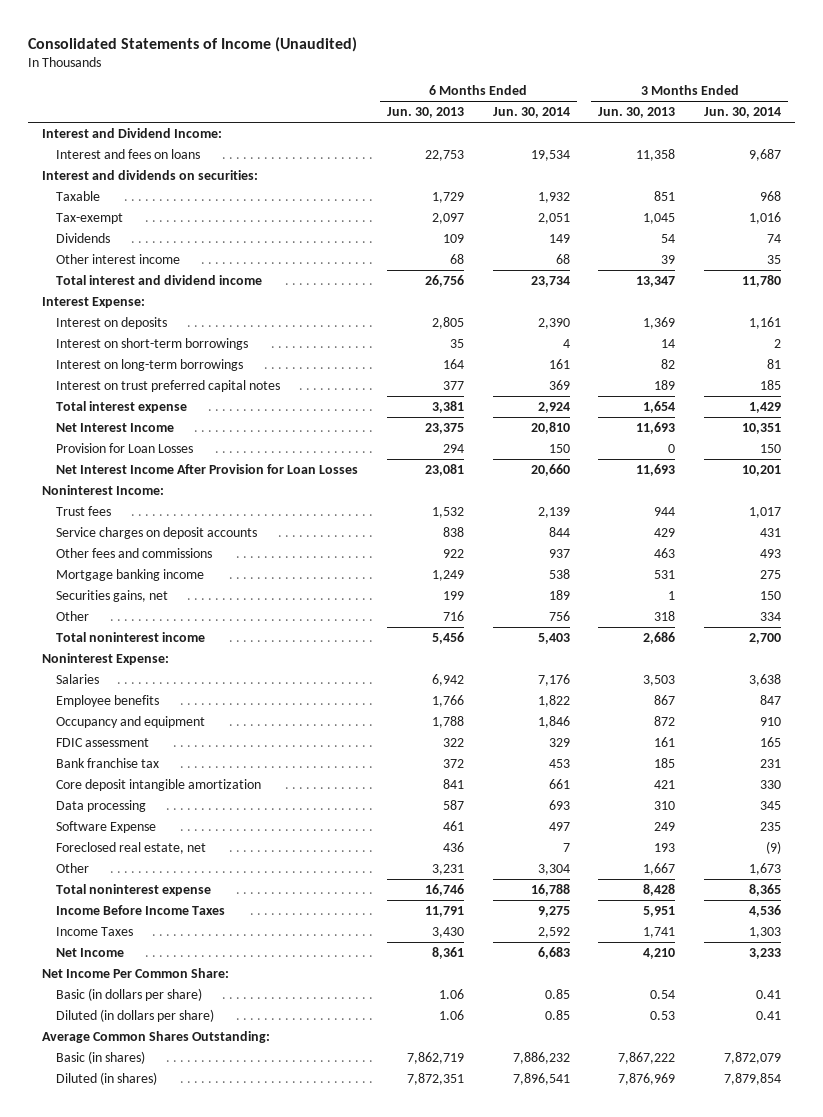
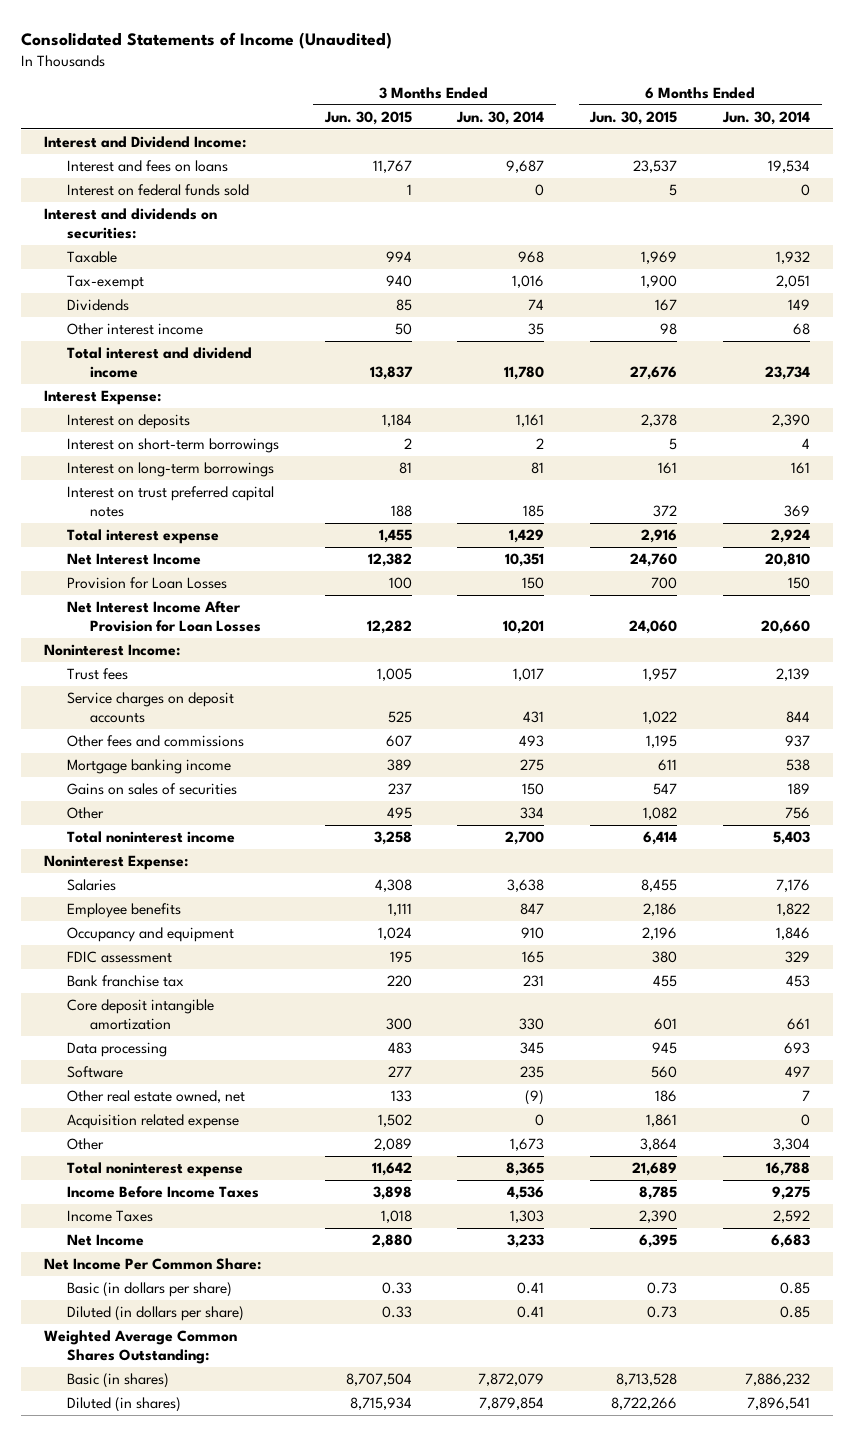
[386,107,464,119] Jun. 30, 2013 -> none
[598,107,676,119] Jun. 30, 2013 -> none
none -> [323,110,412,125] Jun. 30, 2015
none -> [589,110,678,125] Jun. 30, 2015
none -> [66,184,249,197] Interest on federal funds sold
[56,589,169,602] Securities gains, net -> [66,783,237,796] Gains on sales of securities
[56,820,157,833] Software Expense -> [66,1066,123,1079] Software
[56,841,207,854] Foreclosed real estate, net -> [66,1090,245,1104] Other real estate owned, net
none -> [66,1114,239,1130] Acquisition related expense
[42,1030,271,1043] Average Common Shares Outstanding: -> [43,1330,237,1365] Weighted Average Common Shares Outstanding:

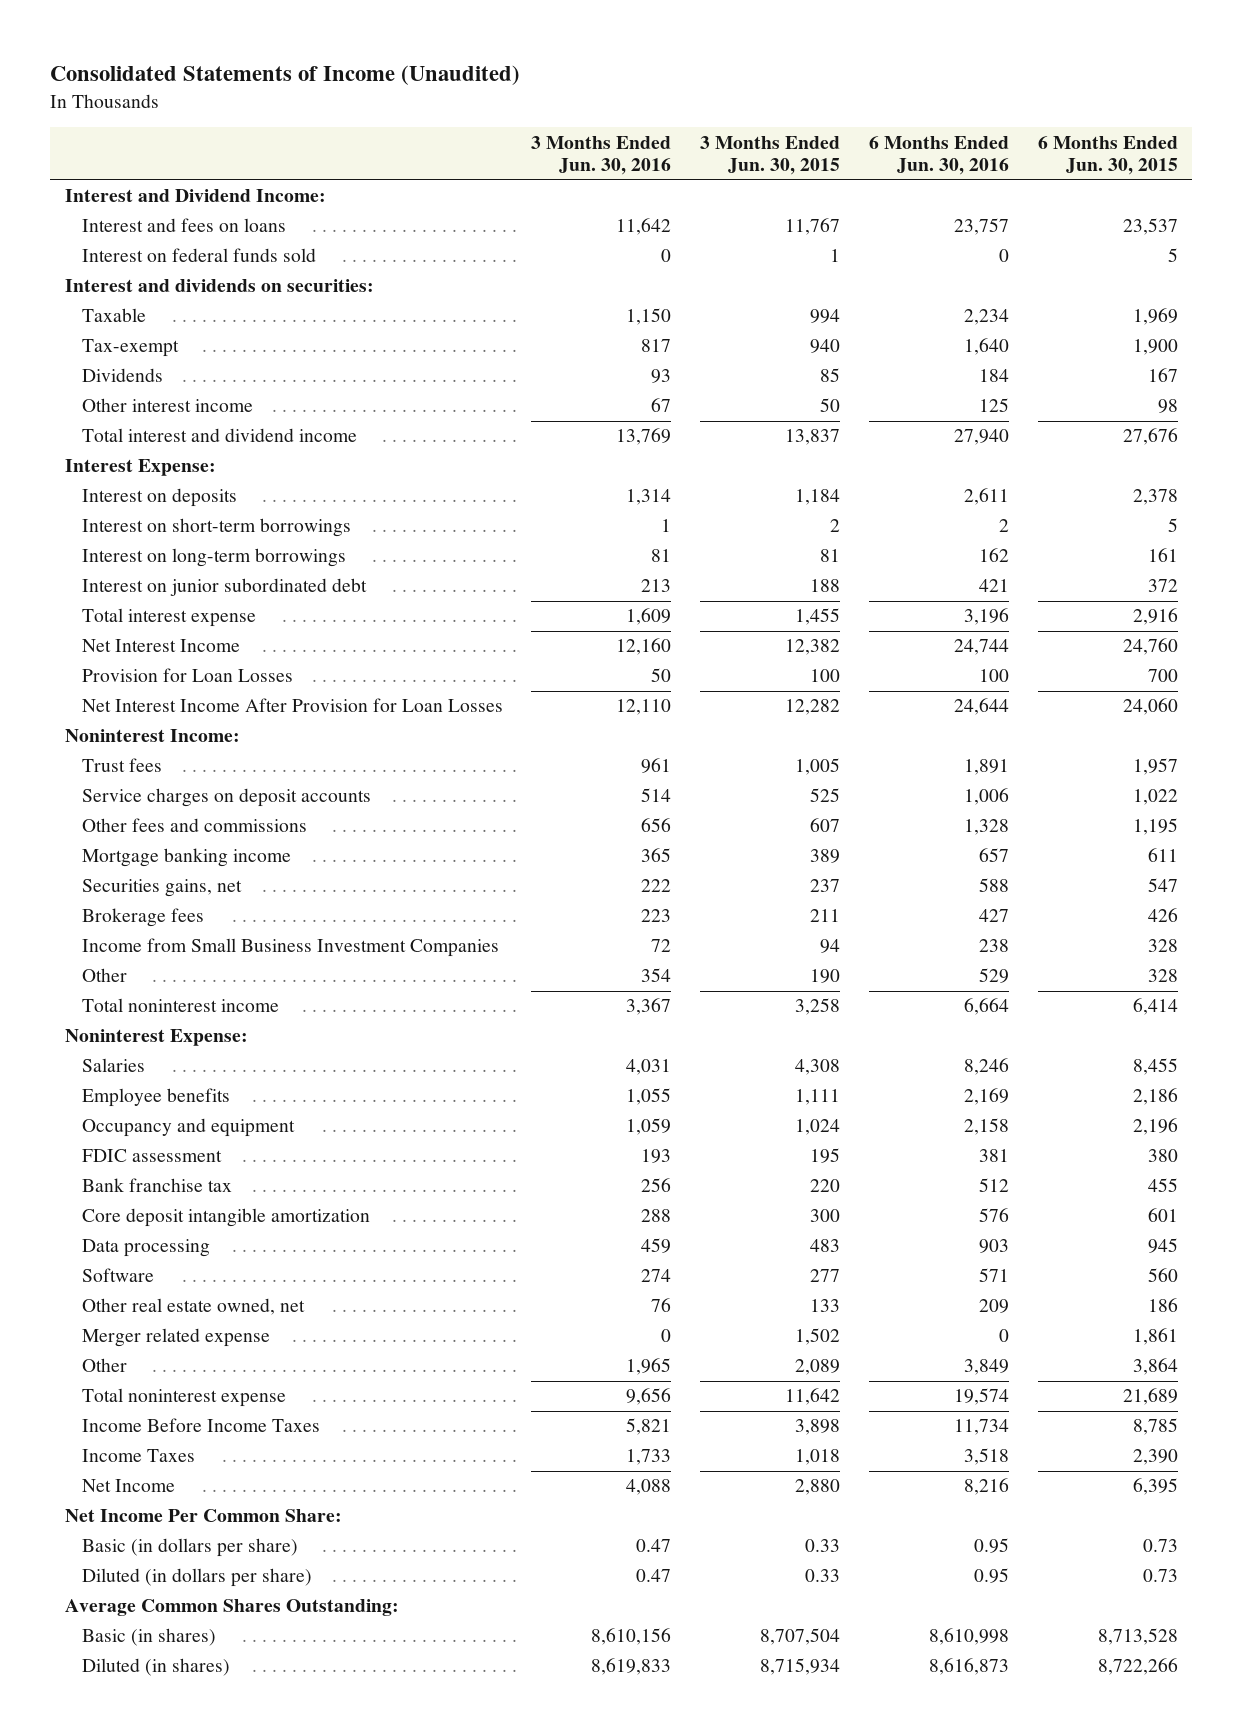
[456,110,545,125] Jun. 30, 2014 -> none
[722,110,811,125] Jun. 30, 2014 -> none
none -> [531,135,672,176] 3 Months Ended Jun. 30, 2016
none -> [868,135,1009,176] 6 Months Ended Jun. 30, 2016
[66,486,274,518] Interest on trust preferred capital notes -> [81,578,367,597] Interest on junior subordinated debt
[66,783,237,796] Gains on sales of securities -> [81,879,242,898] Securities gains, net
none -> [81,908,204,928] Brokerage fees
none -> [81,938,499,958] Income from Small Business Investment Companies
[386,807,412,820] 495 -> [810,969,841,984] 190
[643,807,678,821] 1,082 -> [1147,969,1178,983] 328
[66,1114,239,1130] Acquisition related expense -> [81,1328,270,1348] Merger related expense
[43,1330,237,1365] Weighted Average Common Shares Outstanding: -> [64,1599,399,1617] Average Common Shares Outstanding:

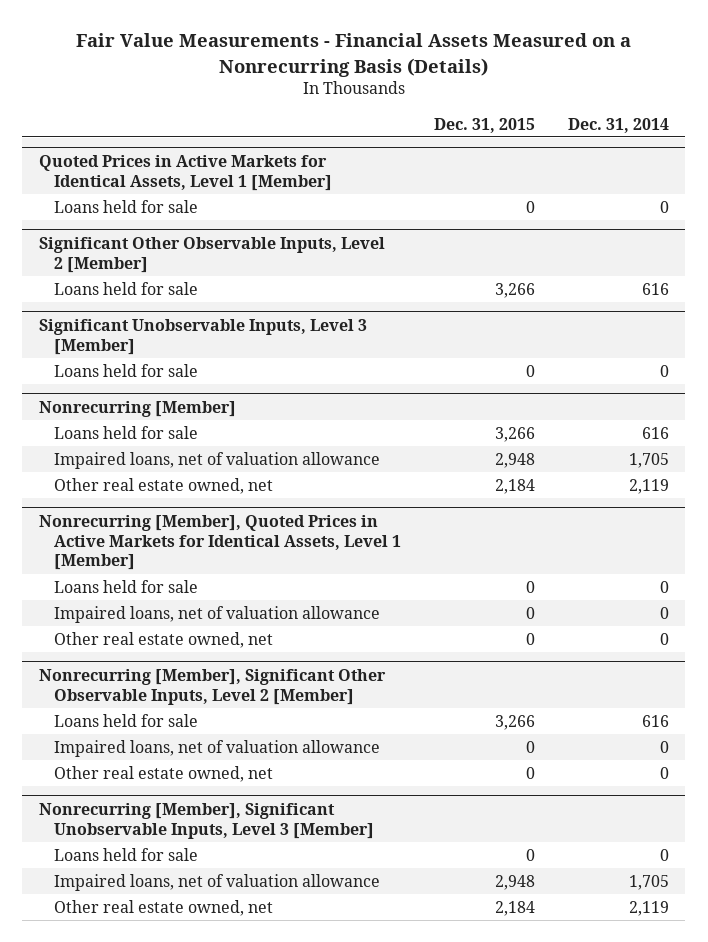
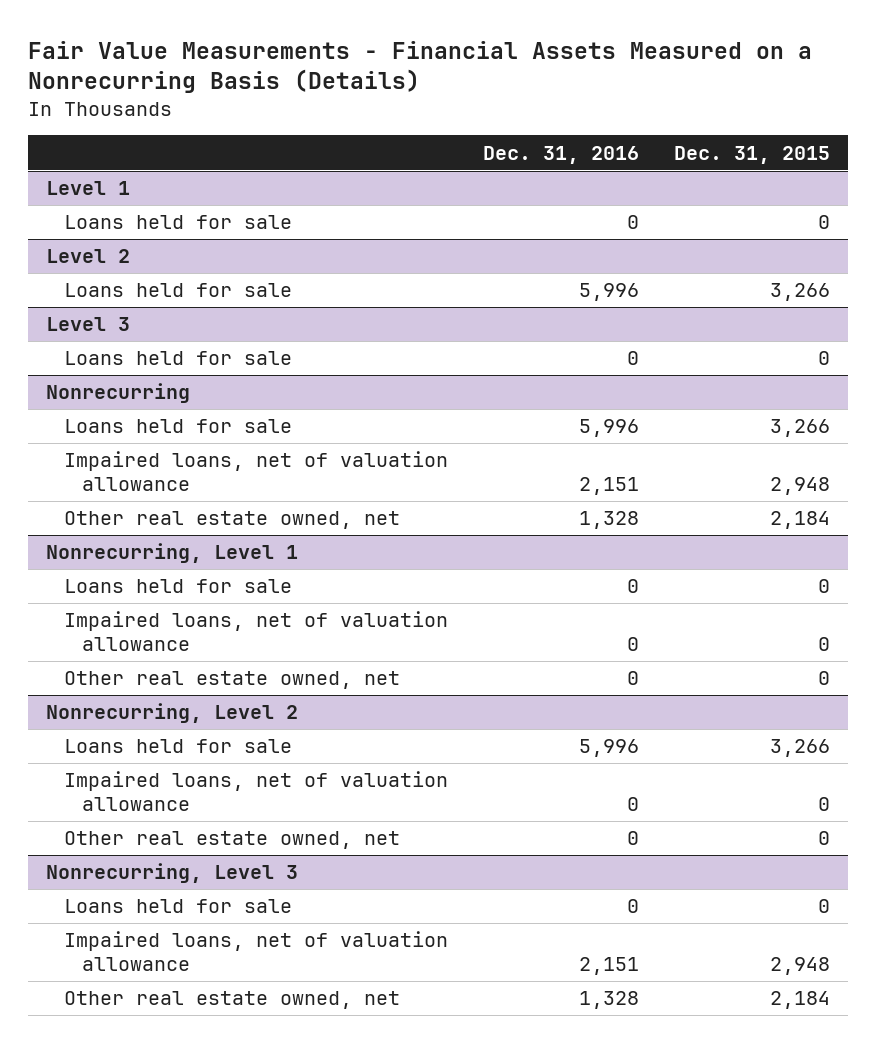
[567,117,669,133] Dec. 31, 2014 -> none
none -> [482,145,639,164] Dec. 31, 2016
[38,154,332,191] Quoted Prices in Active Markets for Identical Assets, Level 1 [Member] -> [45,181,130,196] Level 1
[38,236,385,273] Significant Other Observable Inputs, Level 2 [Member] -> [45,249,130,264] Level 2
[38,318,367,355] Significant Unobservable Inputs, Level 3 [Member] -> [45,317,130,332] Level 3
[38,400,236,417] Nonrecurring [Member] -> [45,383,190,404] Nonrecurring
[38,514,401,571] Nonrecurring [Member], Quoted Prices in Active Markets for Identical Assets, Level 1 [Member] -> none
none -> [45,543,298,564] Nonrecurring, Level 1
[38,668,386,705] Nonrecurring [Member], Significant Other Observable Inputs, Level 2 [Member] -> none
none -> [45,703,298,724] Nonrecurring, Level 2
[38,802,374,839] Nonrecurring [Member], Significant Unobservable Inputs, Level 3 [Member] -> none
none -> [45,863,298,884] Nonrecurring, Level 3

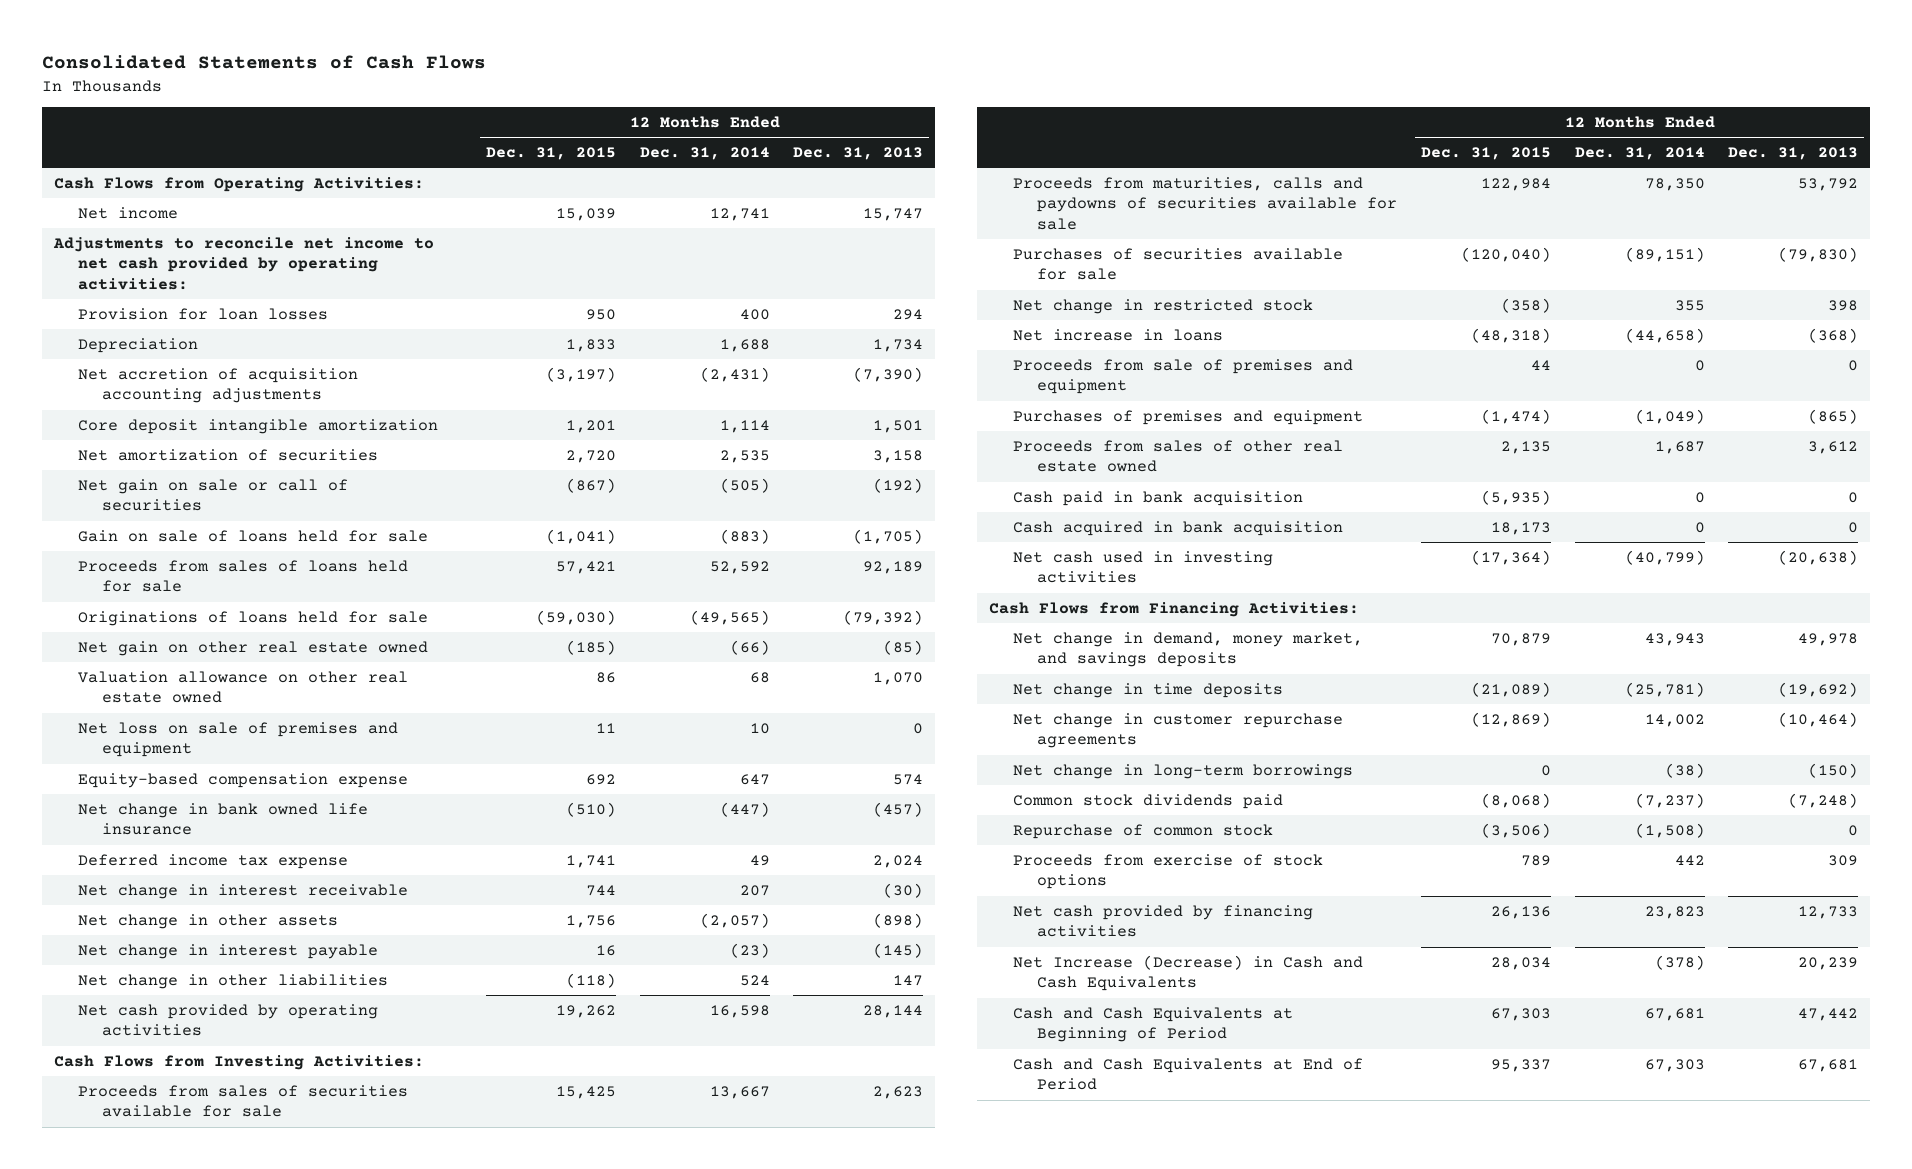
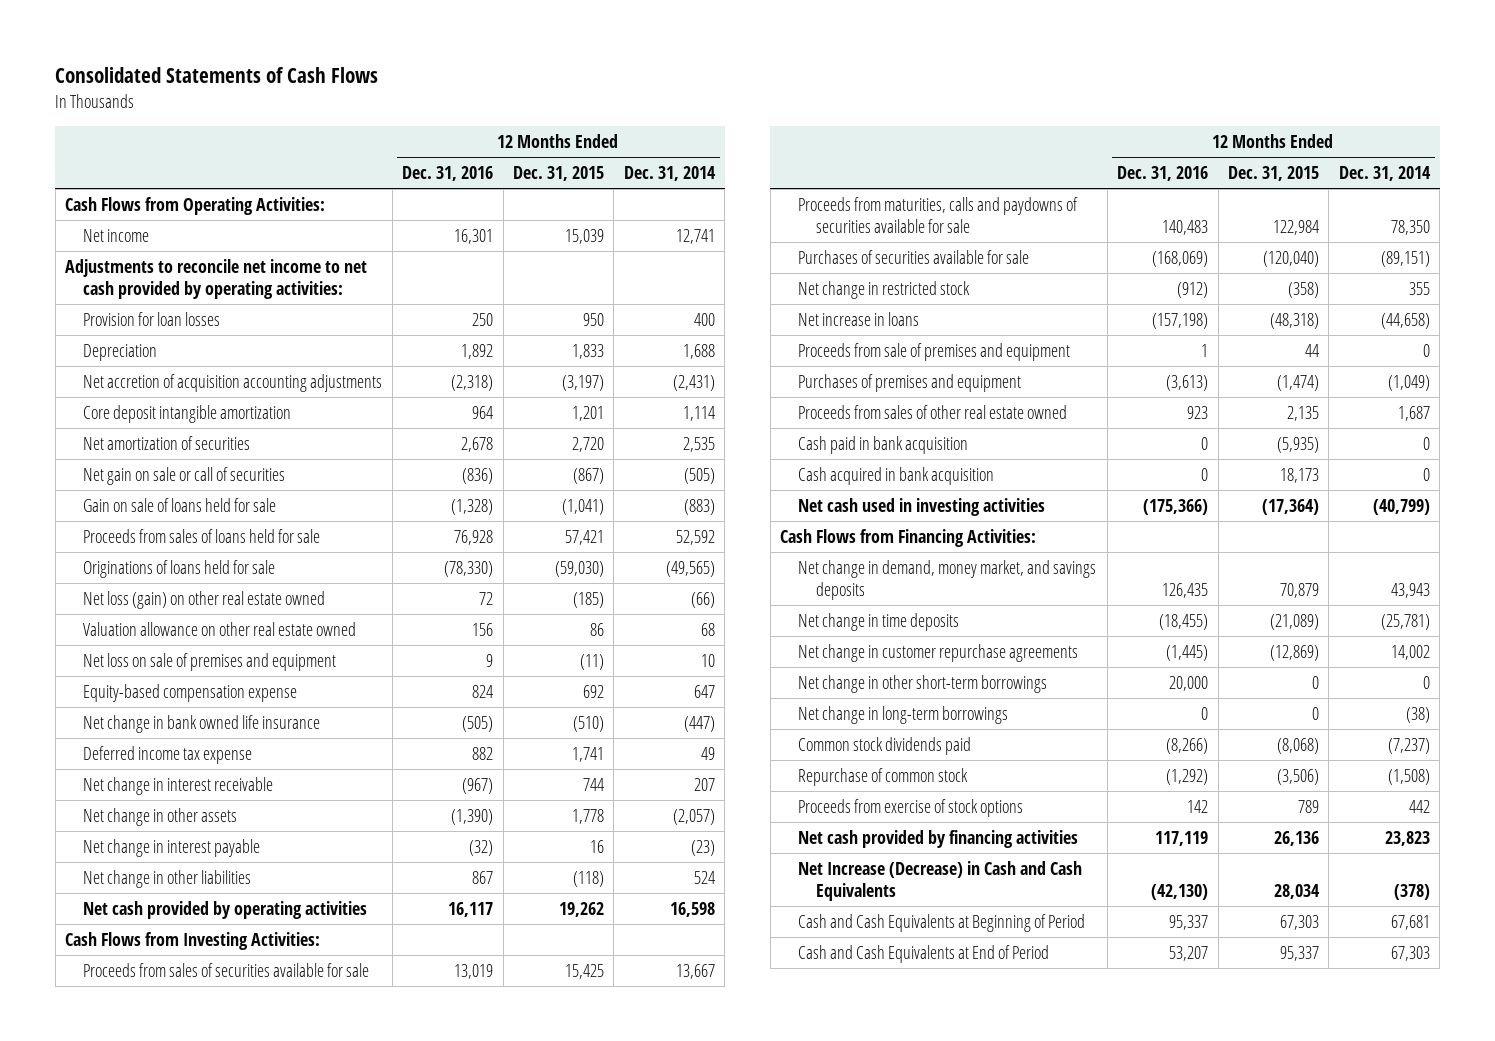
[793,147,924,161] Dec. 31, 2013 -> none
none -> [402,165,494,181] Dec. 31, 2016
[78,640,429,656] Net gain on other real estate owned -> [83,590,326,609] Net loss (gain) on other real estate owned
[596,722,617,733] 11 -> [579,653,604,670] (11)
[566,914,617,928] 1,756 -> [571,808,604,824] 1,778
none -> [798,674,1048,693] Net change in other short-term borrowings

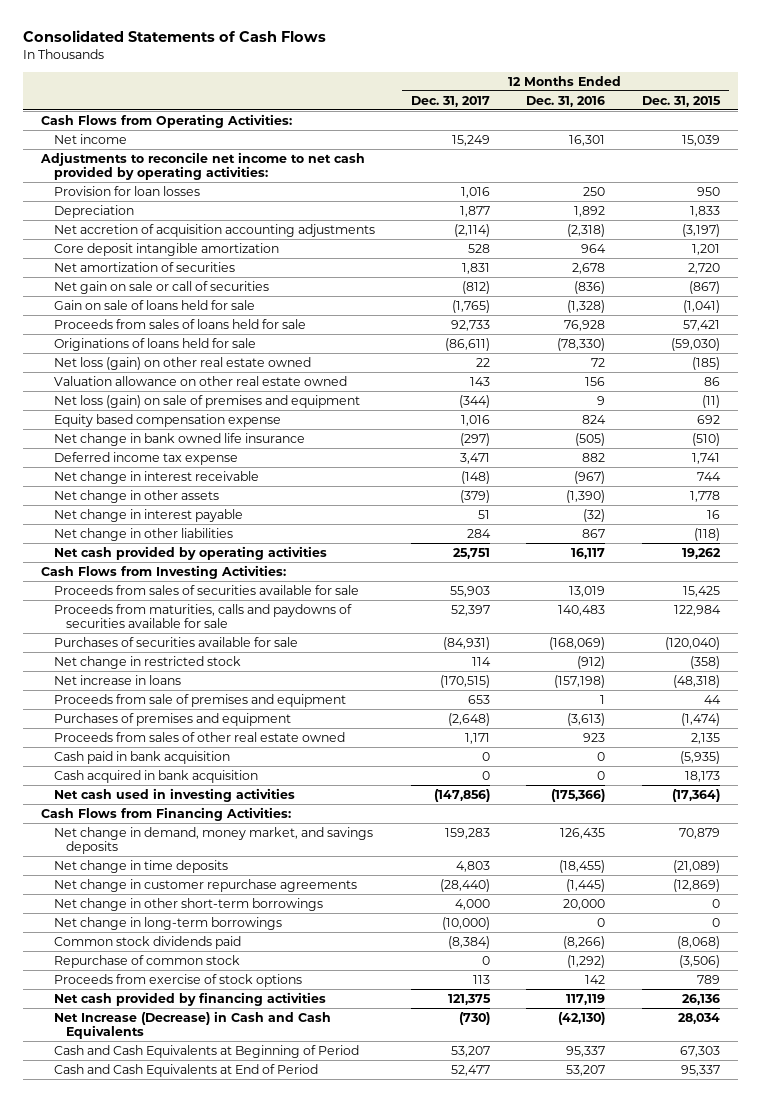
[623,165,716,181] Dec. 31, 2014 -> none
none -> [410,95,490,107] Dec. 31, 2017
[83,652,337,671] Net loss on sale of premises and equipment -> [53,394,360,408] Net loss (gain) on sale of premises and equipment
[83,683,298,702] Equity-based compensation expense -> [53,413,281,427] Equity based compensation expense

